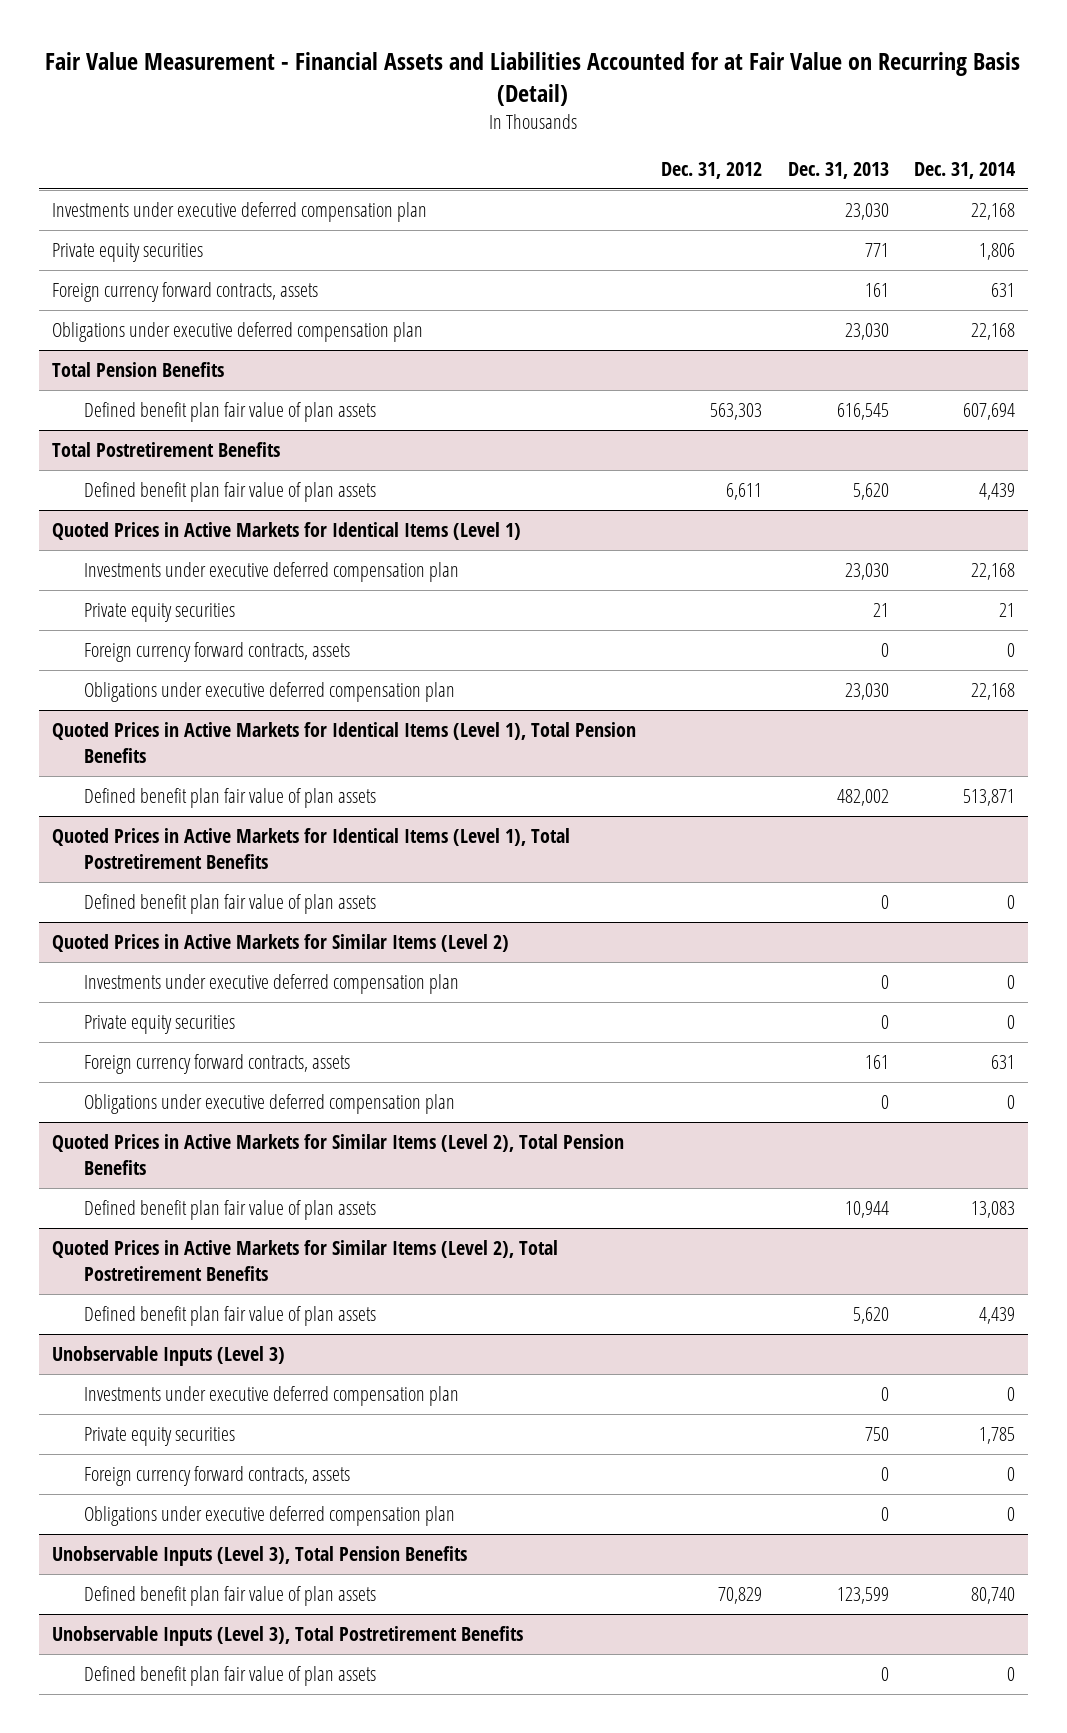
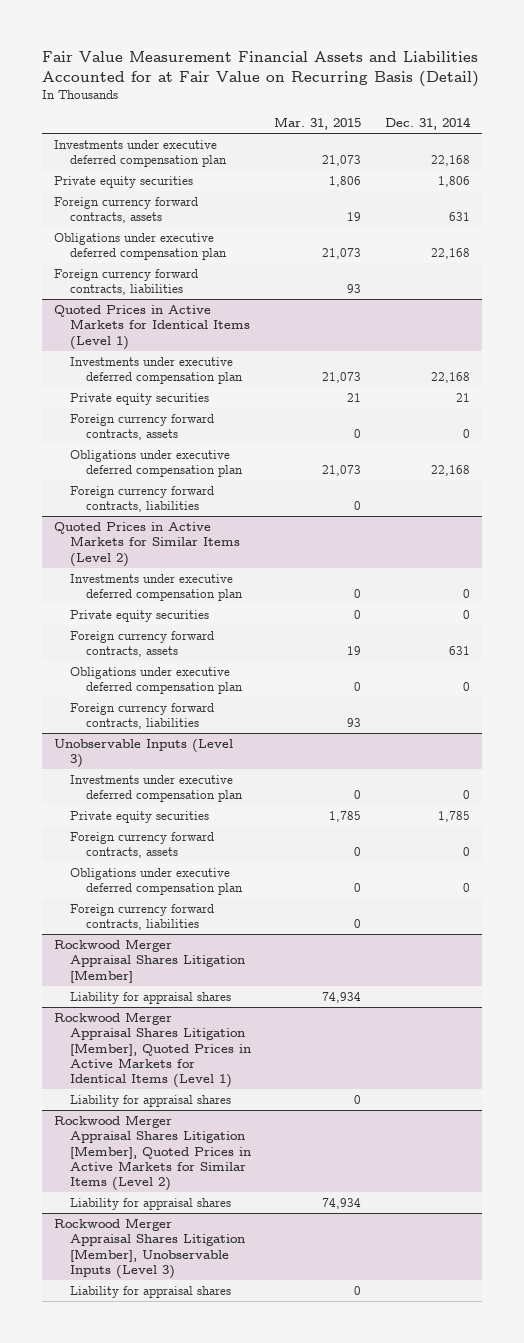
[45,52,1021,106] Fair Value Measurement - Financial Assets and Liabilities Accounted for at Fair Value on Recurring Basis (Detail) -> [41,50,479,87] Fair Value Measurement Financial Assets and Liabilities Accounted for at Fair Value on Recurring Basis (Detail)
[661,162,763,180] Dec. 31, 2012 -> none
[787,162,889,180] Dec. 31, 2013 -> none
none -> [274,116,362,130] Mar. 31, 2015
[51,362,224,378] Total Pension Benefits -> none
[83,402,376,423] Defined benefit plan fair value of plan assets -> none
[51,442,280,458] Total Postretirement Benefits -> none
[83,482,376,503] Defined benefit plan fair value of plan assets -> none
none -> [53,269,198,296] Foreign currency forward contracts, liabilities
[51,722,636,763] Quoted Prices in Active Markets for Identical Items (Level 1), Total Pension Benefits -> none
[83,788,376,809] Defined benefit plan fair value of plan assets -> none
[51,828,570,869] Quoted Prices in Active Markets for Identical Items (Level 1), Total Postretirement Benefits -> none
[83,894,376,915] Defined benefit plan fair value of plan assets -> none
none -> [69,486,214,513] Foreign currency forward contracts, liabilities
[51,1134,624,1175] Quoted Prices in Active Markets for Similar Items (Level 2), Total Pension Benefits -> none
[83,1200,376,1221] Defined benefit plan fair value of plan assets -> none
[51,1240,558,1281] Quoted Prices in Active Markets for Similar Items (Level 2), Total Postretirement Benefits -> none
[83,1306,376,1327] Defined benefit plan fair value of plan assets -> none
none -> [69,703,214,730] Foreign currency forward contracts, liabilities
[51,1546,467,1567] Unobservable Inputs (Level 3), Total Pension Benefits -> none
[83,1586,376,1607] Defined benefit plan fair value of plan assets -> none
[51,1626,523,1647] Unobservable Inputs (Level 3), Total Postretirement Benefits -> none
[83,1666,376,1687] Defined benefit plan fair value of plan assets -> none
none -> [69,904,214,931] Foreign currency forward contracts, liabilities
none -> [53,939,245,983] Rockwood Merger Appraisal Shares Litigation [Member]
none -> [69,992,231,1005] Liability for appraisal shares
none -> [53,1012,251,1088] Rockwood Merger Appraisal Shares Litigation [Member], Quoted Prices in Active Markets for Identical Items (Level 1)
none -> [69,1095,231,1108] Liability for appraisal shares
none -> [53,1115,251,1191] Rockwood Merger Appraisal Shares Litigation [Member], Quoted Prices in Active Markets for Similar Items (Level 2)
none -> [69,1198,231,1211] Liability for appraisal shares
none -> [53,1218,245,1279] Rockwood Merger Appraisal Shares Litigation [Member], Unobservable Inputs (Level 3)
none -> [69,1286,231,1299] Liability for appraisal shares

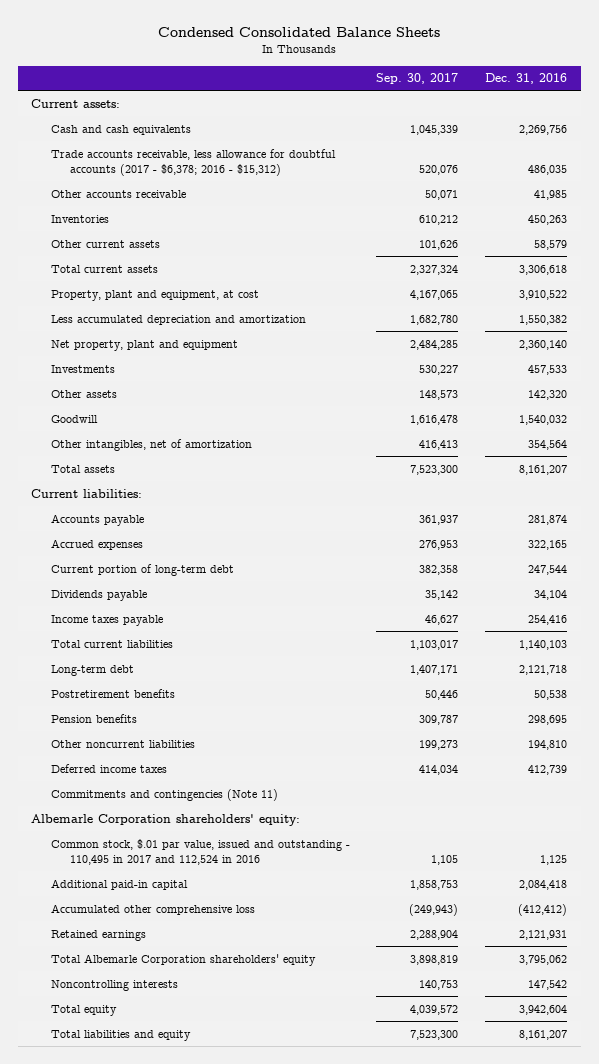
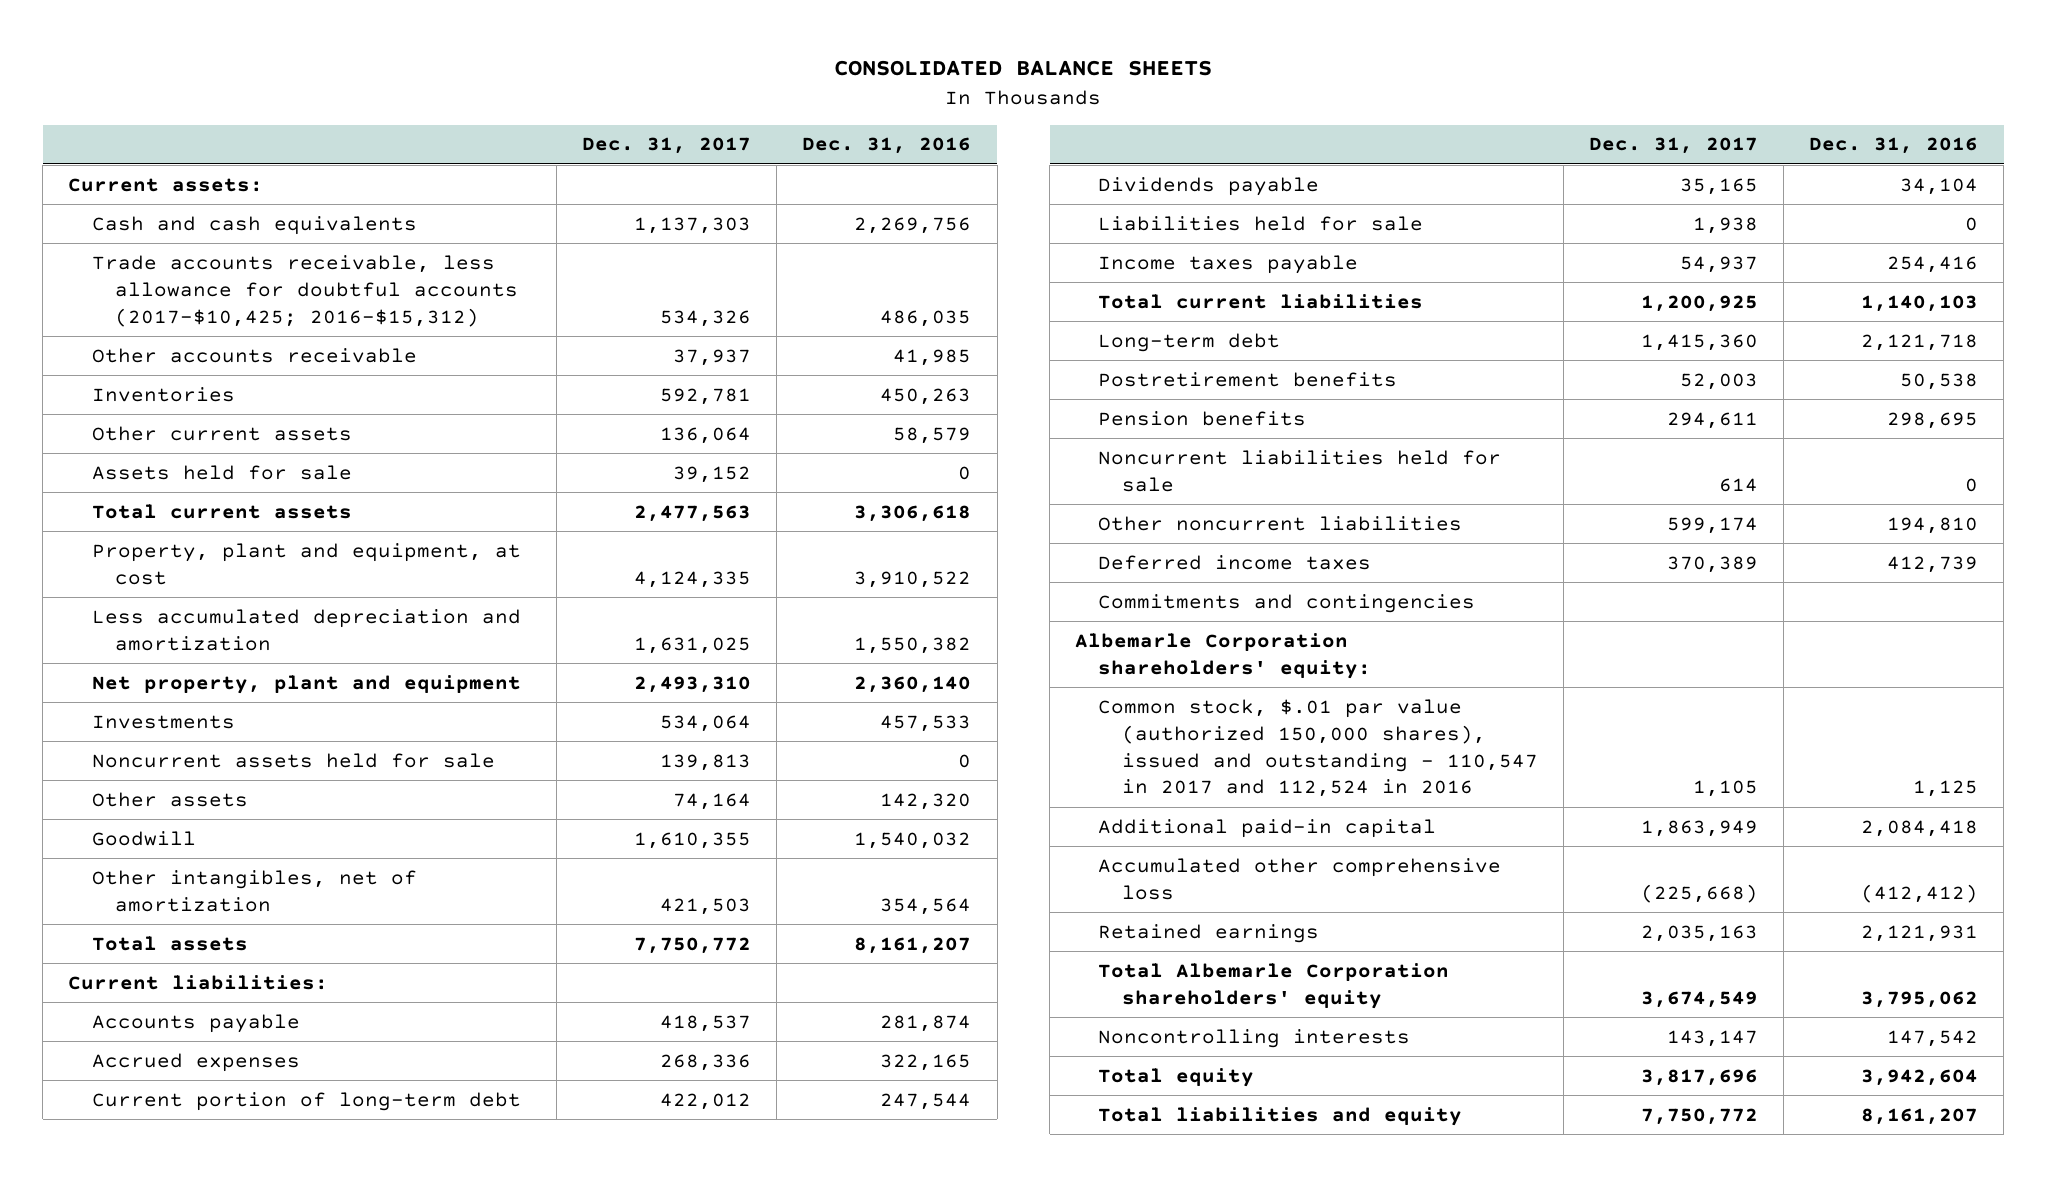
[158,26,441,37] Condensed Consolidated Balance Sheets -> [834,60,1213,77] CONSOLIDATED BALANCE SHEETS
[376,73,459,85] Sep. 30, 2017 -> none
none -> [582,137,752,155] Dec. 31, 2017
[50,148,336,176] Trade accounts receivable, less allowance for doubtful accounts (2017 - $6,378; 2016 - $15,312) -> [91,254,518,327] Trade accounts receivable, less allowance for doubtful accounts (2017-$10,425; 2016-$15,312)
none -> [91,464,352,480] Assets held for sale
none -> [91,752,495,768] Noncurrent assets held for sale
none -> [1098,215,1424,231] Liabilities held for sale
none -> [1098,449,1502,492] Noncurrent liabilities held for sale
[50,788,278,801] Commitments and contingencies (Note 11) -> [1098,593,1476,613] Commitments and contingencies
[50,838,350,865] Common stock, $.01 par value, issued and outstanding - 110,495 in 2017 and 112,524 in 2016 -> [1098,698,1538,798] Common stock, $.01 par value (authorized 150,000 shares), issued and outstanding - 110,547 in 2017 and 112,524 in 2016

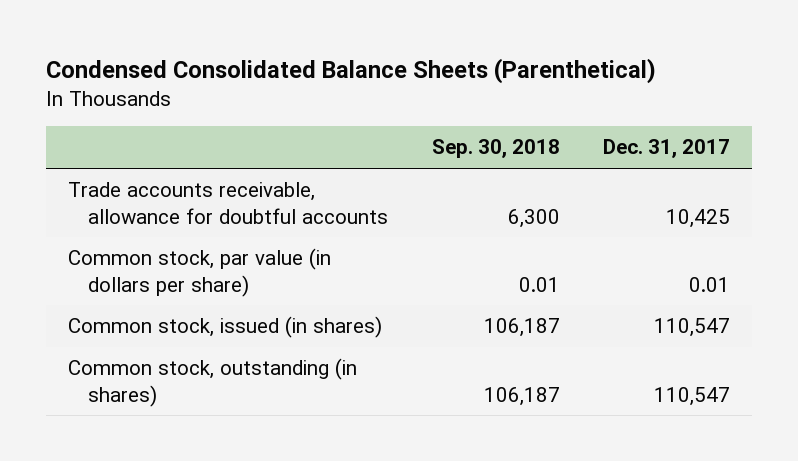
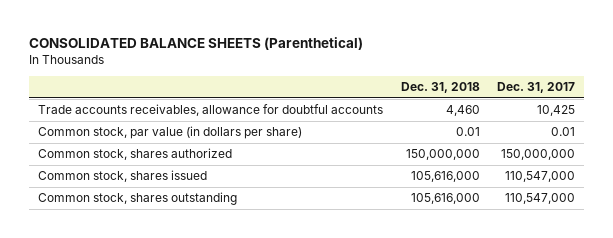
[46,57,657,84] Condensed Consolidated Balance Sheets (Parenthetical) -> [29,36,364,50] CONSOLIDATED BALANCE SHEETS (Parenthetical)
[431,139,560,159] Sep. 30, 2018 -> none
none -> [400,82,480,94] Dec. 31, 2018
[67,182,389,224] Trade accounts receivable, allowance for doubtful accounts -> [38,104,384,117] Trade accounts receivables, allowance for doubtful accounts
none -> [38,148,233,161] Common stock, shares authorized
[67,316,382,339] Common stock, issued (in shares) -> [38,170,208,183] Common stock, shares issued
[653,318,730,338] 110,547 -> [505,171,576,183] 110,547,000
[67,358,357,407] Common stock, outstanding (in shares) -> [38,192,238,206] Common stock, shares outstanding
[653,386,730,406] 110,547 -> [505,193,576,205] 110,547,000

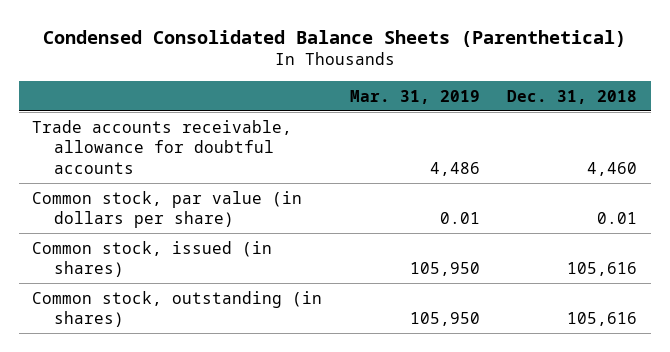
[29,36,364,50] CONSOLIDATED BALANCE SHEETS (Parenthetical) -> [42,29,626,47] Condensed Consolidated Balance Sheets (Parenthetical)
[497,82,576,94] Dec. 31, 2017 -> none
none -> [349,89,480,104] Mar. 31, 2019
[38,104,384,117] Trade accounts receivables, allowance for doubtful accounts -> [32,119,293,175] Trade accounts receivable, allowance for doubtful accounts
[38,148,233,161] Common stock, shares authorized -> none
[38,170,208,183] Common stock, shares issued -> [32,240,273,278] Common stock, issued (in shares)
[410,171,480,183] 105,616,000 -> [567,262,638,277] 105,616
[38,192,238,206] Common stock, shares outstanding -> [32,290,323,328] Common stock, outstanding (in shares)
[410,193,480,205] 105,616,000 -> [567,312,638,327] 105,616

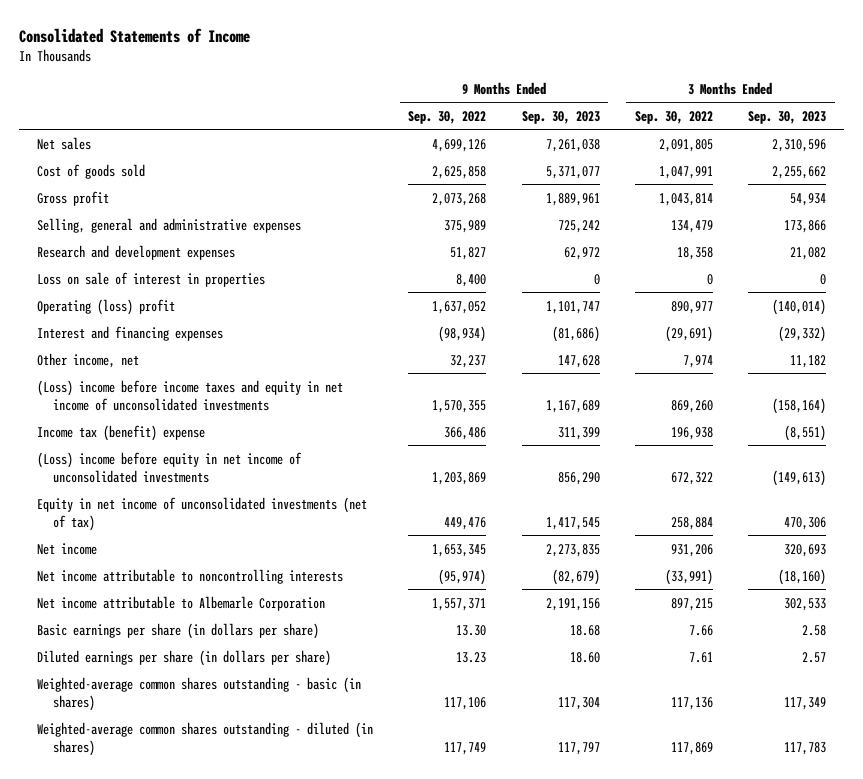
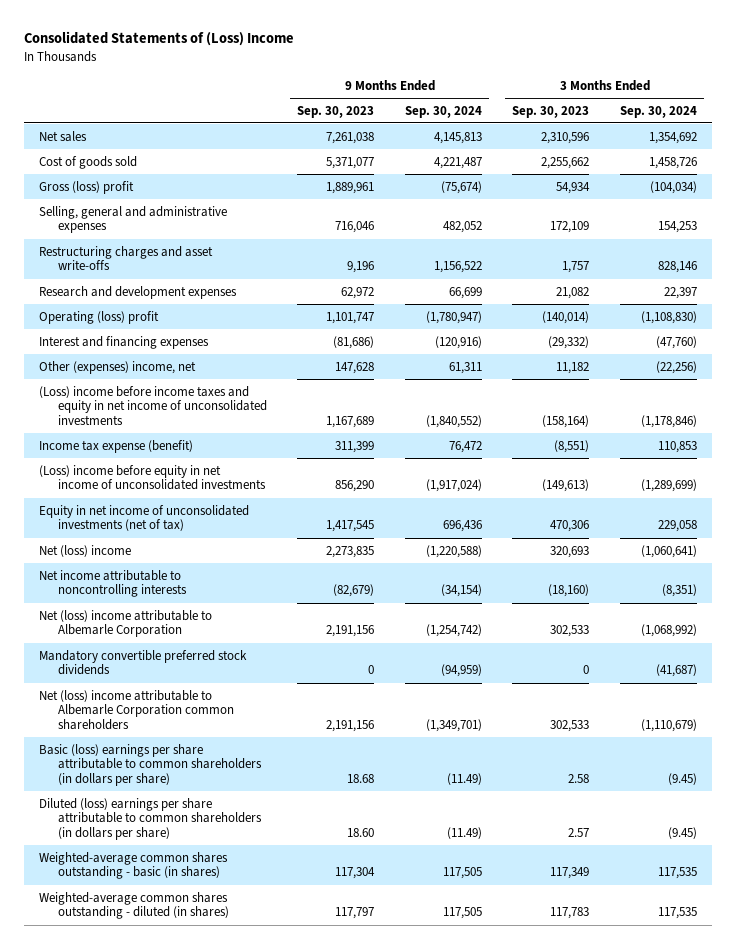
[19,27,251,43] Consolidated Statements of Income -> [23,31,294,47] Consolidated Statements of (Loss) Income
[408,110,487,124] Sep. 30, 2022 -> none
[634,110,713,124] Sep. 30, 2022 -> none
none -> [404,105,482,118] Sep. 30, 2024
none -> [619,105,697,118] Sep. 30, 2024
[37,190,110,206] Gross profit -> [38,180,134,194] Gross (loss) profit
[557,219,600,233] 725,242 -> [335,221,375,234] 716,046
[784,219,827,233] 173,866 -> [550,221,590,234] 172,109
none -> [38,245,213,271] Restructuring charges and asset write-offs
[37,271,266,287] Loss on sale of interest in properties -> none
[37,352,140,368] Other income, net -> [38,360,196,374] Other (expenses) income, net
[37,424,206,441] Income tax (benefit) expense -> [38,439,193,453] Income tax expense (benefit)
[37,542,98,555] Net income -> [38,544,131,557] Net (loss) income
[37,595,326,611] Net income attributable to Albemarle Corporation -> [38,609,212,638] Net (loss) income attributable to Albemarle Corporation
none -> [38,649,247,676] Mandatory convertible preferred stock dividends
none -> [38,689,234,731] Net (loss) income attributable to Albemarle Corporation common shareholders
[37,622,320,639] Basic earnings per share (in dollars per share) -> [38,743,262,787] Basic (loss) earnings per share attributable to common shareholders (in dollars per share)
[37,649,332,666] Diluted earnings per share (in dollars per share) -> [38,797,262,841] Diluted (loss) earnings per share attributable to common shareholders (in dollars per share)

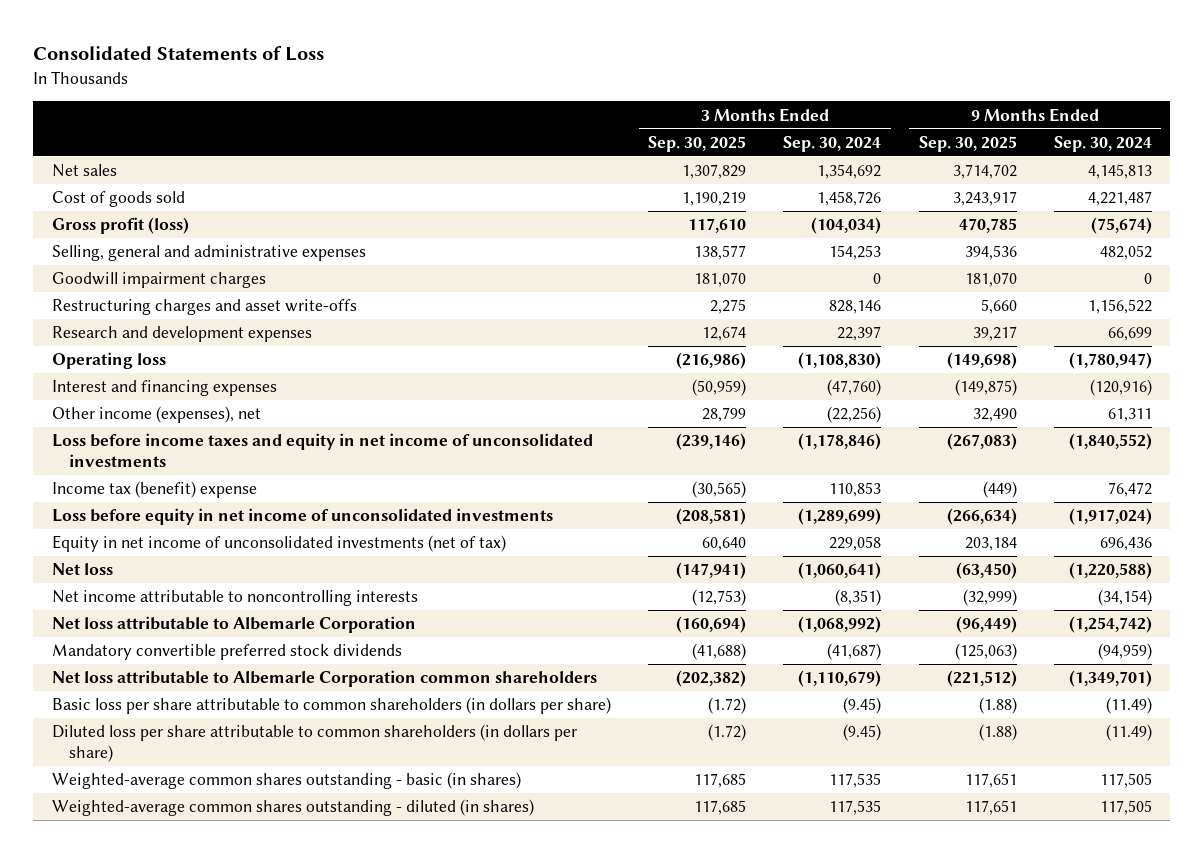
[23,31,294,47] Consolidated Statements of (Loss) Income -> [33,46,325,62] Consolidated Statements of Loss
[297,105,375,118] Sep. 30, 2023 -> none
[512,105,590,118] Sep. 30, 2023 -> none
none -> [647,135,746,152] Sep. 30, 2025
none -> [918,135,1017,152] Sep. 30, 2025
[38,180,134,194] Gross (loss) profit -> [51,217,189,235] Gross profit (loss)
none -> [51,272,266,289] Goodwill impairment charges
[38,310,159,324] Operating (loss) profit -> [51,352,166,370] Operating loss
[38,360,196,374] Other (expenses) income, net -> [51,406,261,424] Other income (expenses), net
[38,385,267,426] (Loss) income before income taxes and equity in net income of unconsolidated investments -> [51,433,593,467] Loss before income taxes and equity in net income of unconsolidated investments
[38,439,193,453] Income tax expense (benefit) -> [51,481,257,499] Income tax (benefit) expense
[38,464,266,491] (Loss) income before equity in net income of unconsolidated investments -> [51,508,553,526] Loss before equity in net income of unconsolidated investments
[38,544,131,557] Net (loss) income -> [51,563,113,576] Net loss
[38,609,212,638] Net (loss) income attributable to Albemarle Corporation -> [51,616,416,634] Net loss attributable to Albemarle Corporation
[38,689,234,731] Net (loss) income attributable to Albemarle Corporation common shareholders -> [51,670,597,688] Net loss attributable to Albemarle Corporation common shareholders
[38,743,262,787] Basic (loss) earnings per share attributable to common shareholders (in dollars per share) -> [51,697,611,715] Basic loss per share attributable to common shareholders (in dollars per share)
[38,797,262,841] Diluted (loss) earnings per share attributable to common shareholders (in dollars per share) -> [51,724,577,762] Diluted loss per share attributable to common shareholders (in dollars per share)

